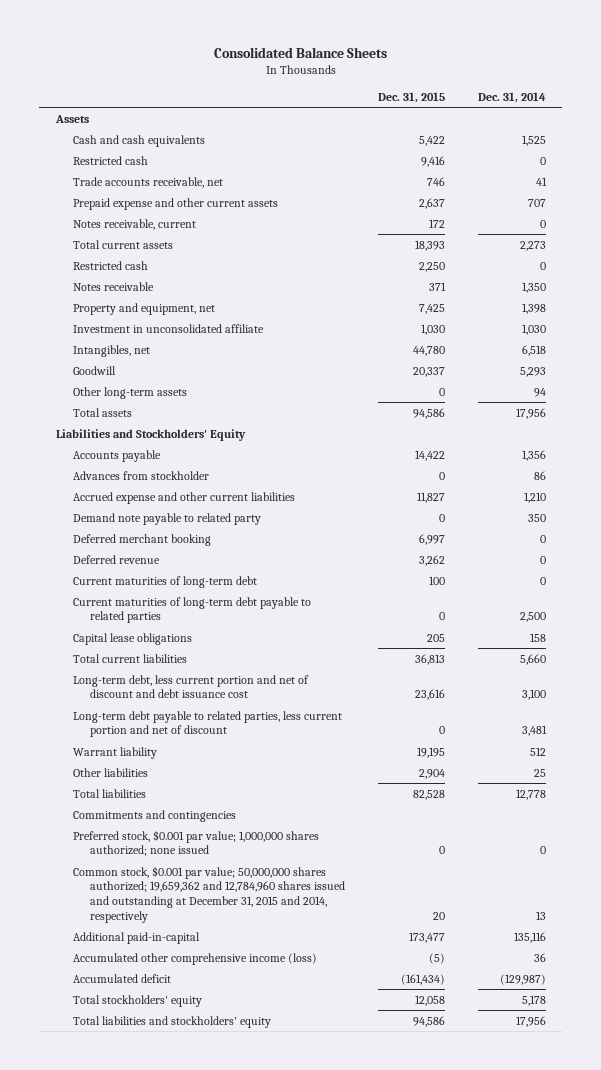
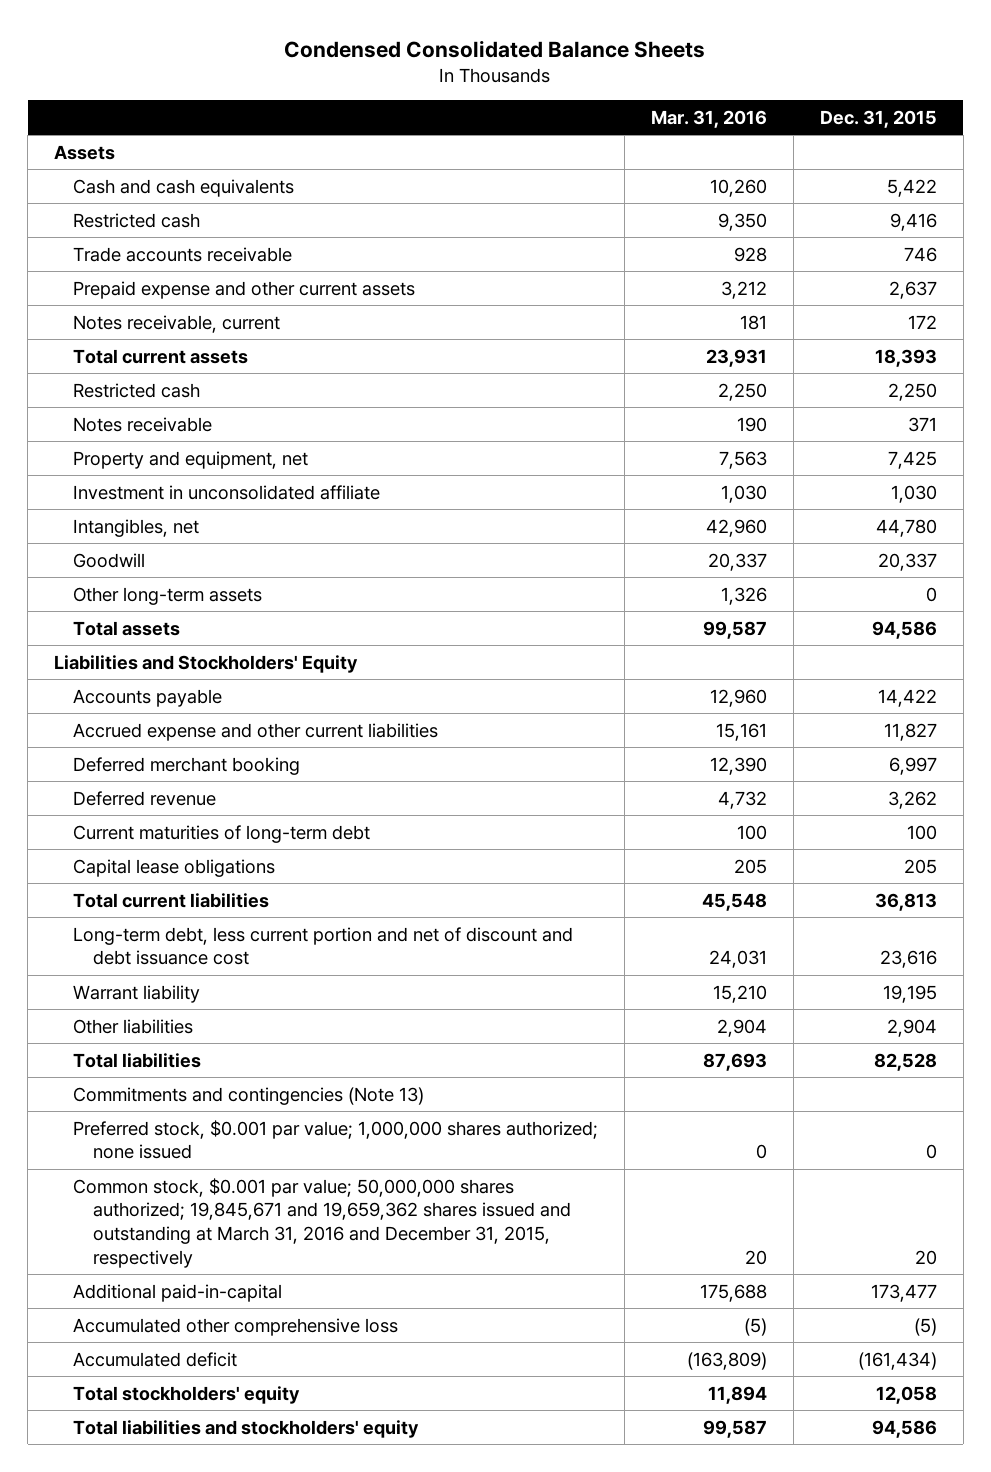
[213,46,387,58] Consolidated Balance Sheets -> [284,39,706,58] Condensed Consolidated Balance Sheets
[477,91,546,103] Dec. 31, 2014 -> none
none -> [651,109,768,128] Mar. 31, 2016
[72,176,223,188] Trade accounts receivable, net -> [73,246,293,262] Trade accounts receivable
[72,470,209,480] Advances from stockholder -> none
[72,512,261,525] Demand note payable to related party -> none
[72,596,311,624] Current maturities of long-term debt payable to related parties -> none
[72,710,342,738] Long-term debt payable to related parties, less current portion and net of discount -> none
[72,809,236,822] Commitments and contingencies -> [73,1086,425,1105] Commitments and contingencies (Note 13)
[72,865,345,923] Common stock, $0.001 par value; 50,000,000 shares authorized; 19,659,362 and 12,784,960 shares issued and outstanding at December 31, 2015 and 2014, respectively -> [73,1177,571,1268] Common stock, $0.001 par value; 50,000,000 shares authorized; 19,845,671 and 19,659,362 shares issued and outstanding at March 31, 2016 and December 31, 2015, respectively
[72,952,317,965] Accumulated other comprehensive income (loss) -> [73,1317,399,1336] Accumulated other comprehensive loss

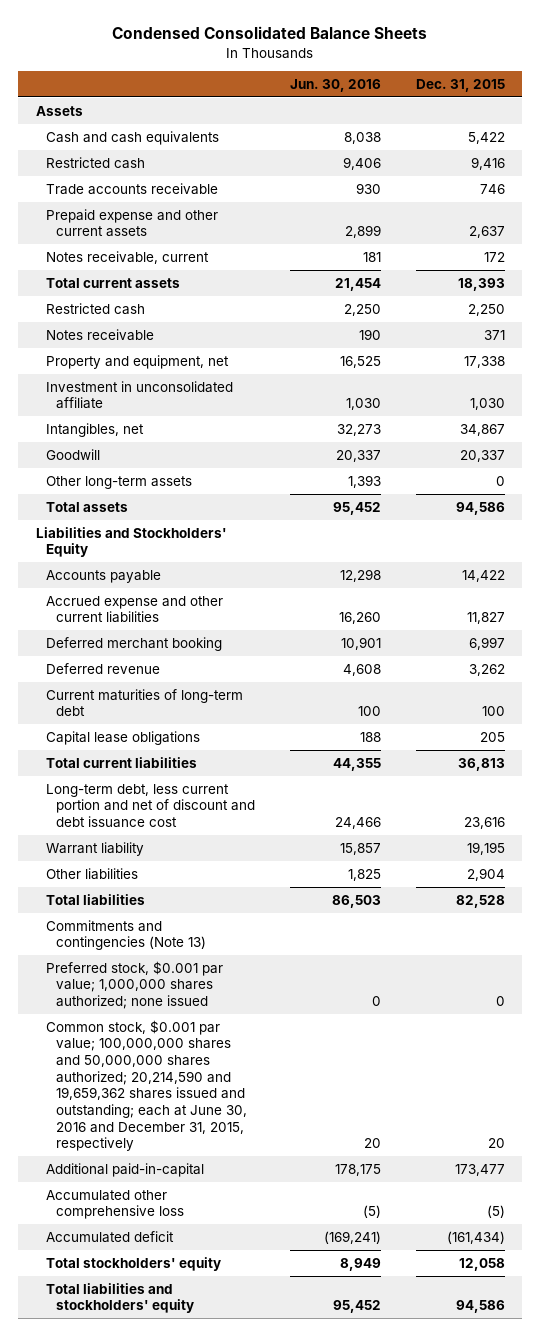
[651,109,768,128] Mar. 31, 2016 -> none
none -> [289,78,381,92] Jun. 30, 2016
[887,450,937,469] 7,425 -> [463,355,505,368] 17,338
[875,518,937,537] 44,780 -> [459,423,505,436] 34,867
[73,1177,571,1268] Common stock, $0.001 par value; 50,000,000 shares authorized; 19,845,671 and 19,659,362 shares issued and outstanding at March 31, 2016 and December 31, 2015, respectively -> [45,1019,248,1152] Common stock, $0.001 par value; 100,000,000 shares and 50,000,000 shares authorized; 20,214,590 and 19,659,362 shares issued and outstanding; each at June 30, 2016 and December 31, 2015, respectively

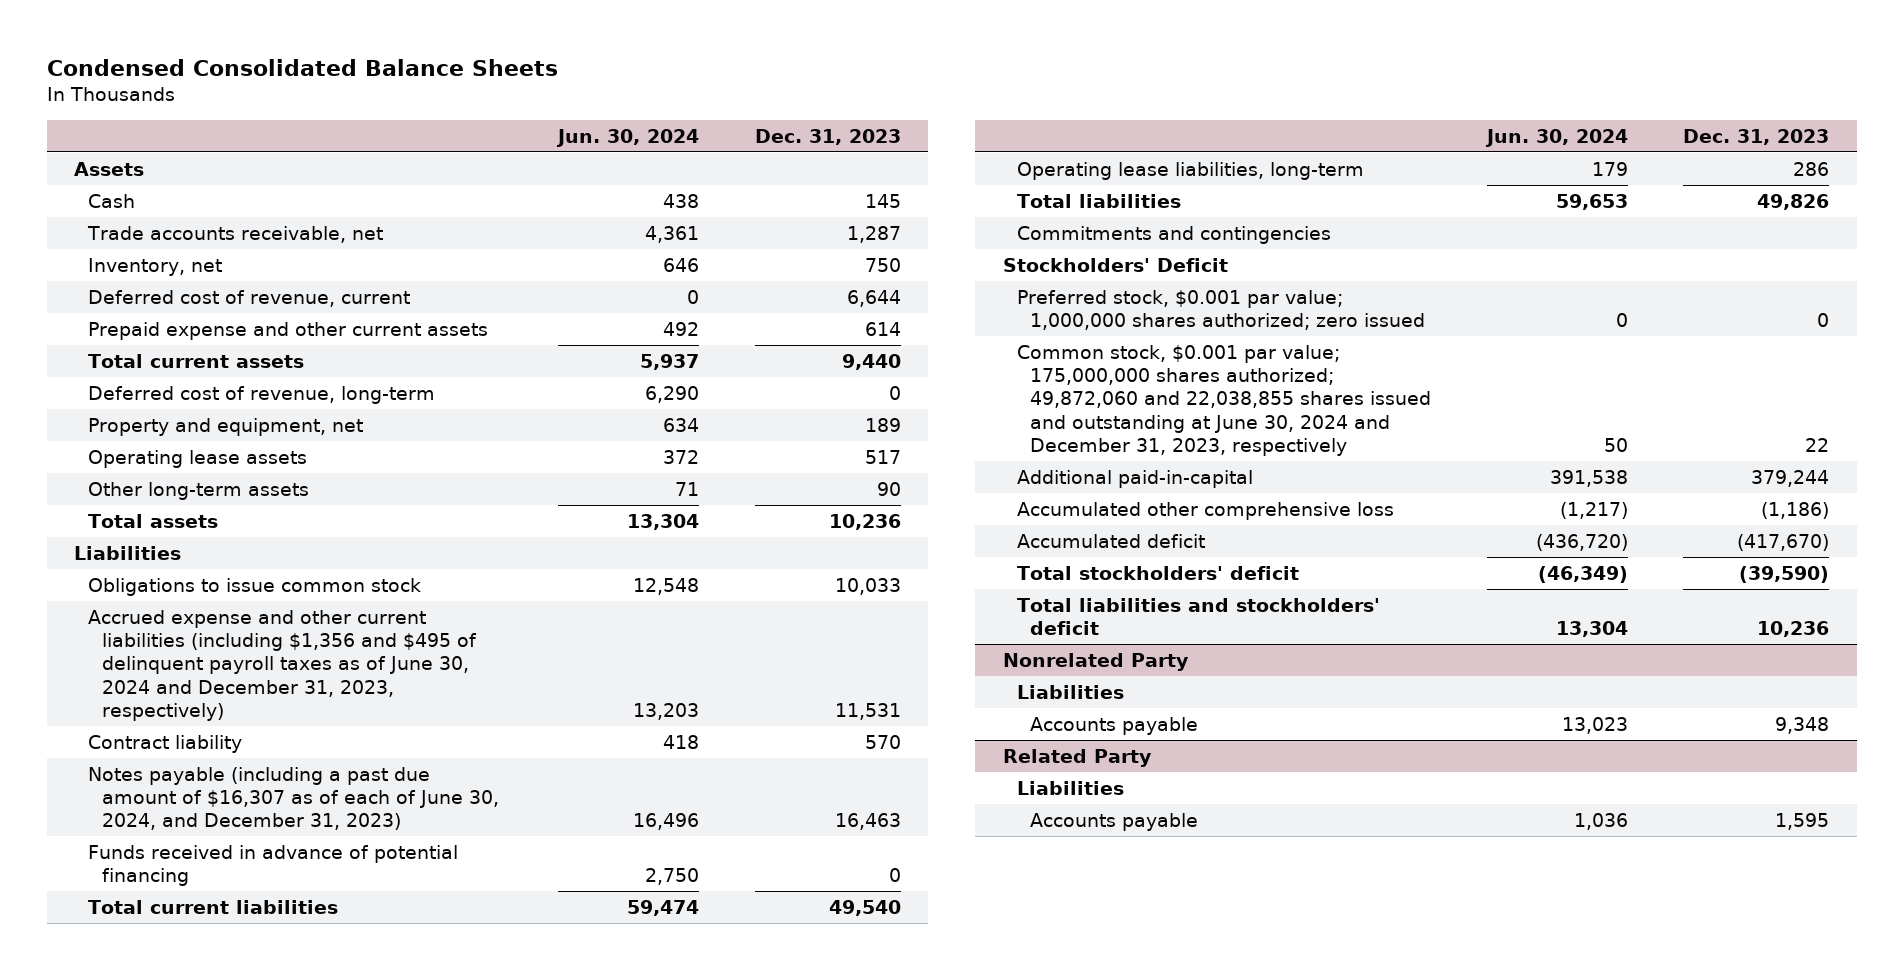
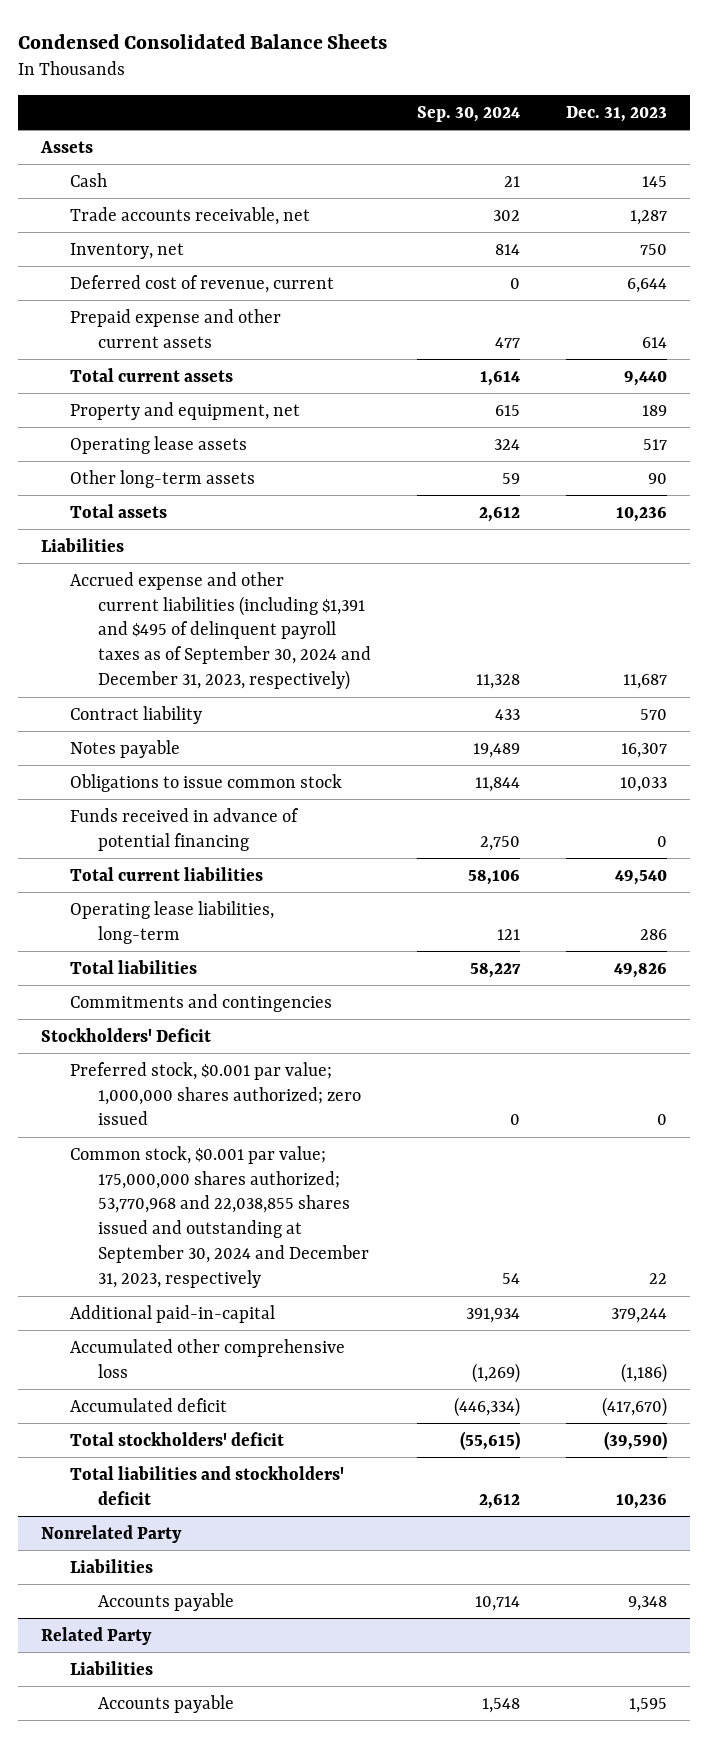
[556,128,700,147] Jun. 30, 2024 -> none
none -> [417,105,521,122] Sep. 30, 2024
[87,385,435,404] Deferred cost of revenue, long-term -> none
[87,609,477,722] Accrued expense and other current liabilities (including $1,356 and $495 of delinquent payroll taxes as of June 30, 2024 and December 31, 2023, respectively) -> [69,571,372,691] Accrued expense and other current liabilities (including $1,391 and $495 of delinquent payroll taxes as of September 30, 2024 and December 31, 2023, respectively)
[834,703,901,721] 11,531 -> [622,674,667,690] 11,687
[87,766,499,831] Notes payable (including a past due amount of $16,307 as of each of June 30, 2024, and December 31, 2023) -> none
none -> [69,739,180,758] Notes payable
[87,577,421,596] Obligations to issue common stock -> [69,773,342,792] Obligations to issue common stock
[1016,344,1432,457] Common stock, $0.001 par value; 175,000,000 shares authorized; 49,872,060 and 22,038,855 shares issued and outstanding at June 30, 2024 and December 31, 2023, respectively -> [69,1145,370,1288] Common stock, $0.001 par value; 175,000,000 shares authorized; 53,770,968 and 22,038,855 shares issued and outstanding at September 30, 2024 and December 31, 2023, respectively

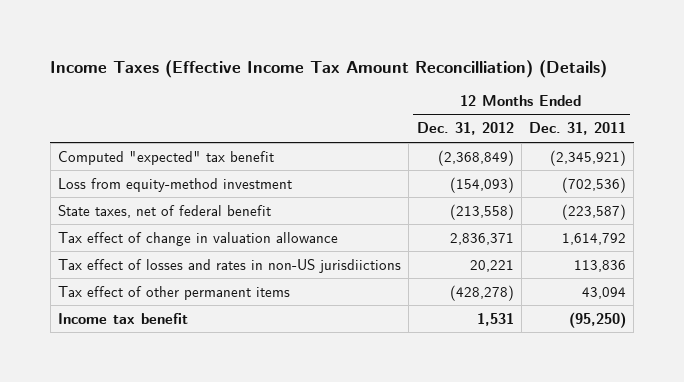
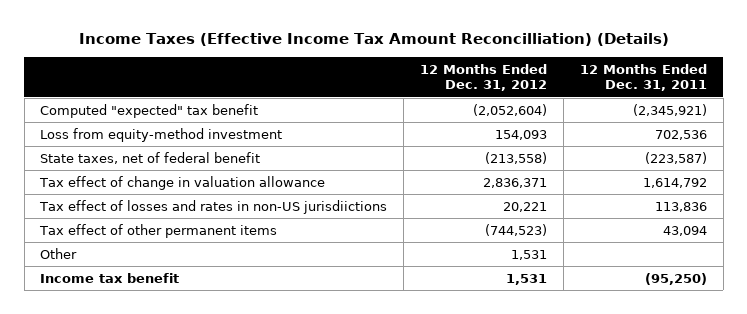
[437,149,514,166] (2,368,849) -> [473,103,548,116] (2,052,604)
[449,176,514,193] (154,093) -> [495,129,548,140] 154,093
[562,176,627,193] (702,536) -> [654,129,707,140] 702,536
[449,284,514,301] (428,278) -> [485,223,548,236] (744,523)
none -> [40,247,78,259] Other

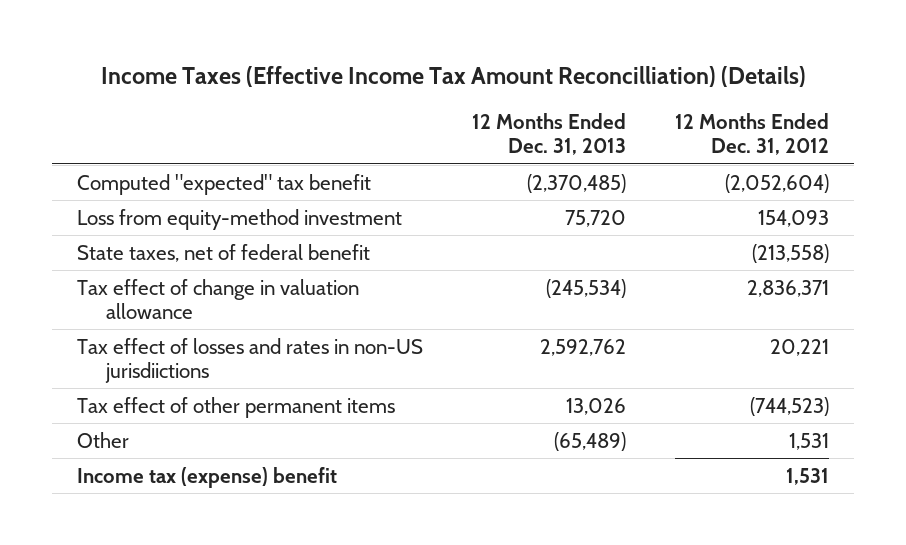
[579,64,707,92] 12 Months Ended Dec. 31, 2011 -> none
none -> [472,112,627,156] 12 Months Ended Dec. 31, 2013
[40,272,180,283] Income tax benefit -> [77,466,338,488] Income tax (expense) benefit

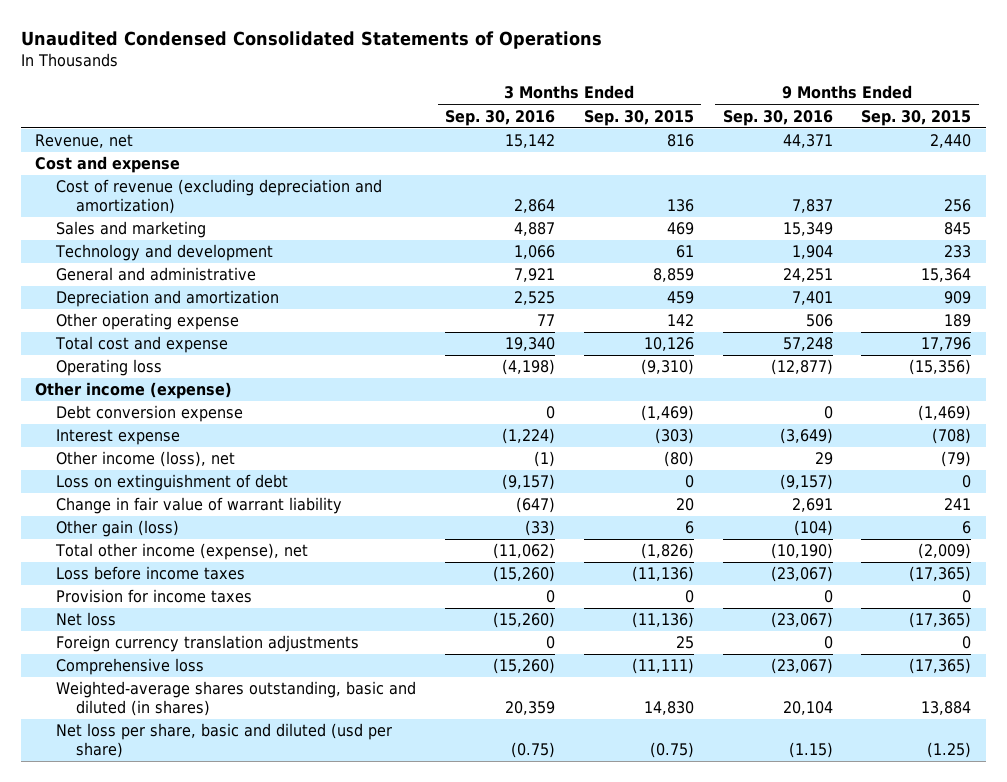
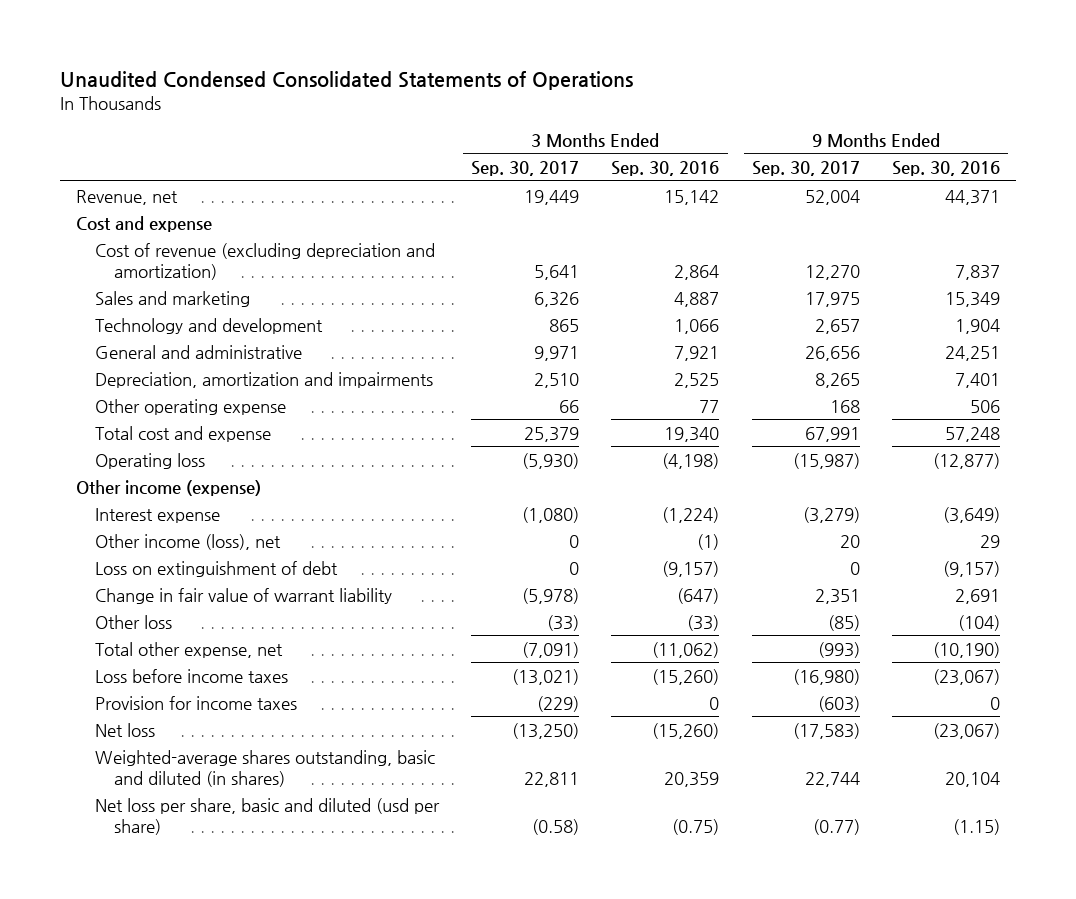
[583,109,694,126] Sep. 30, 2015 -> none
[861,109,972,126] Sep. 30, 2015 -> none
none -> [471,160,580,176] Sep. 30, 2017
none -> [751,160,860,176] Sep. 30, 2017
[55,290,279,308] Depreciation and amortization -> [94,371,433,388] Depreciation, amortization and impairments
[55,405,243,423] Debt conversion expense -> none
[55,520,179,538] Other gain (loss) -> [94,614,172,629] Other loss
[54,543,308,561] Total other income (expense), net -> [94,641,283,658] Total other expense, net
[55,635,359,653] Foreign currency translation adjustments -> none
[55,658,204,676] Comprehensive loss -> none

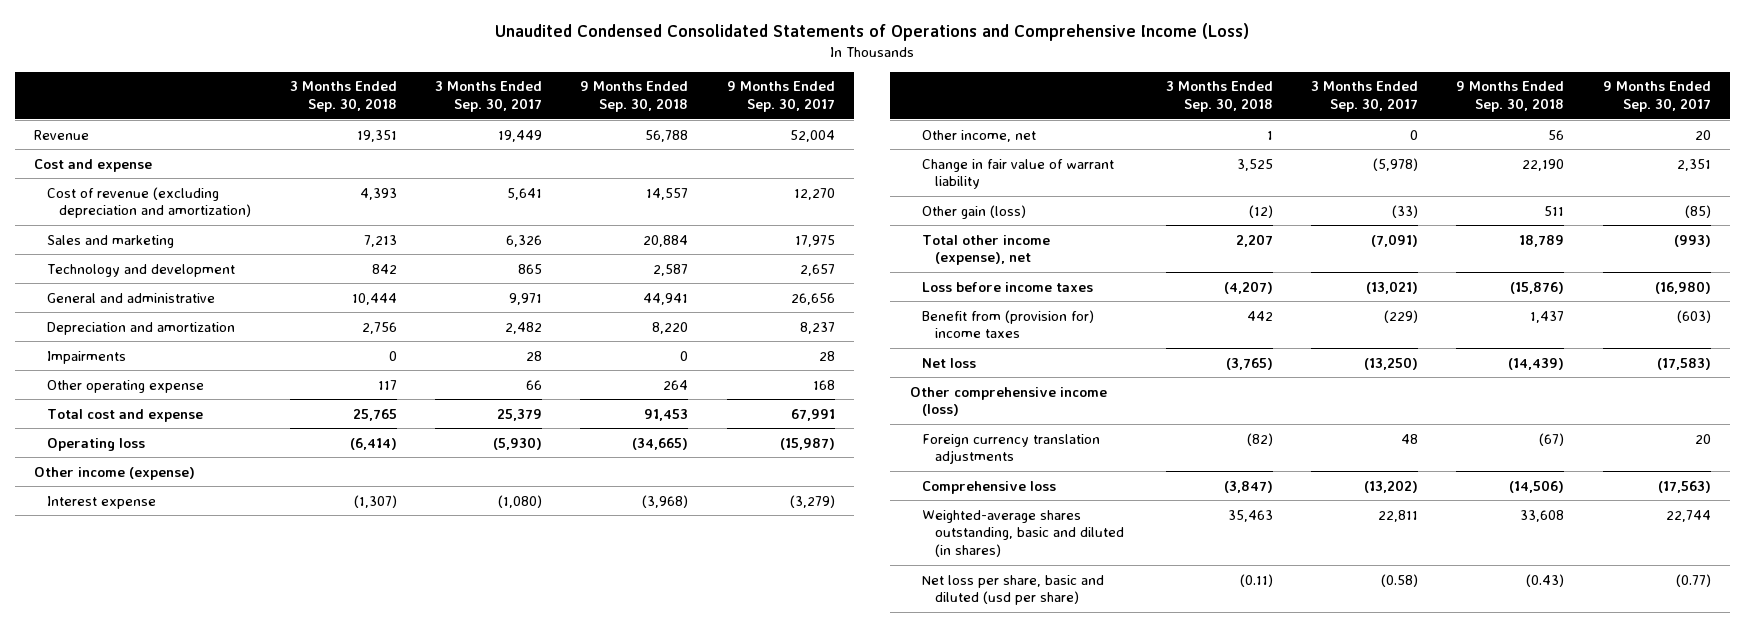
[59,70,633,90] Unaudited Condensed Consolidated Statements of Operations -> [495,23,1250,42] Unaudited Condensed Consolidated Statements of Operations and Comprehensive Income (Loss)
[611,160,720,176] Sep. 30, 2016 -> none
[892,160,1001,176] Sep. 30, 2016 -> none
none -> [289,81,397,113] 3 Months Ended Sep. 30, 2018
none -> [580,81,689,113] 9 Months Ended Sep. 30, 2018
[75,189,178,205] Revenue, net -> [33,129,89,140] Revenue
[94,371,433,388] Depreciation, amortization and impairments -> [46,321,235,335] Depreciation and amortization
[534,372,580,388] 2,510 -> [505,321,543,334] 2,482
[814,372,860,388] 8,265 -> [799,321,835,334] 8,237
none -> [46,350,126,364] Impairments
[94,560,338,577] Loss on extinguishment of debt -> none
[94,533,281,550] Other income (loss), net -> [922,129,1037,142] Other income, net
[94,614,172,629] Other loss -> [922,204,1027,219] Other gain (loss)
[94,641,283,658] Total other expense, net -> [922,234,1051,266] Total other income (expense), net
[94,695,297,710] Provision for income taxes -> [922,309,1095,339] Benefit from (provision for) income taxes
none -> [909,386,1107,417] Other comprehensive income (loss)
none -> [922,433,1101,465] Foreign currency translation adjustments
none -> [922,480,1057,494] Comprehensive loss

